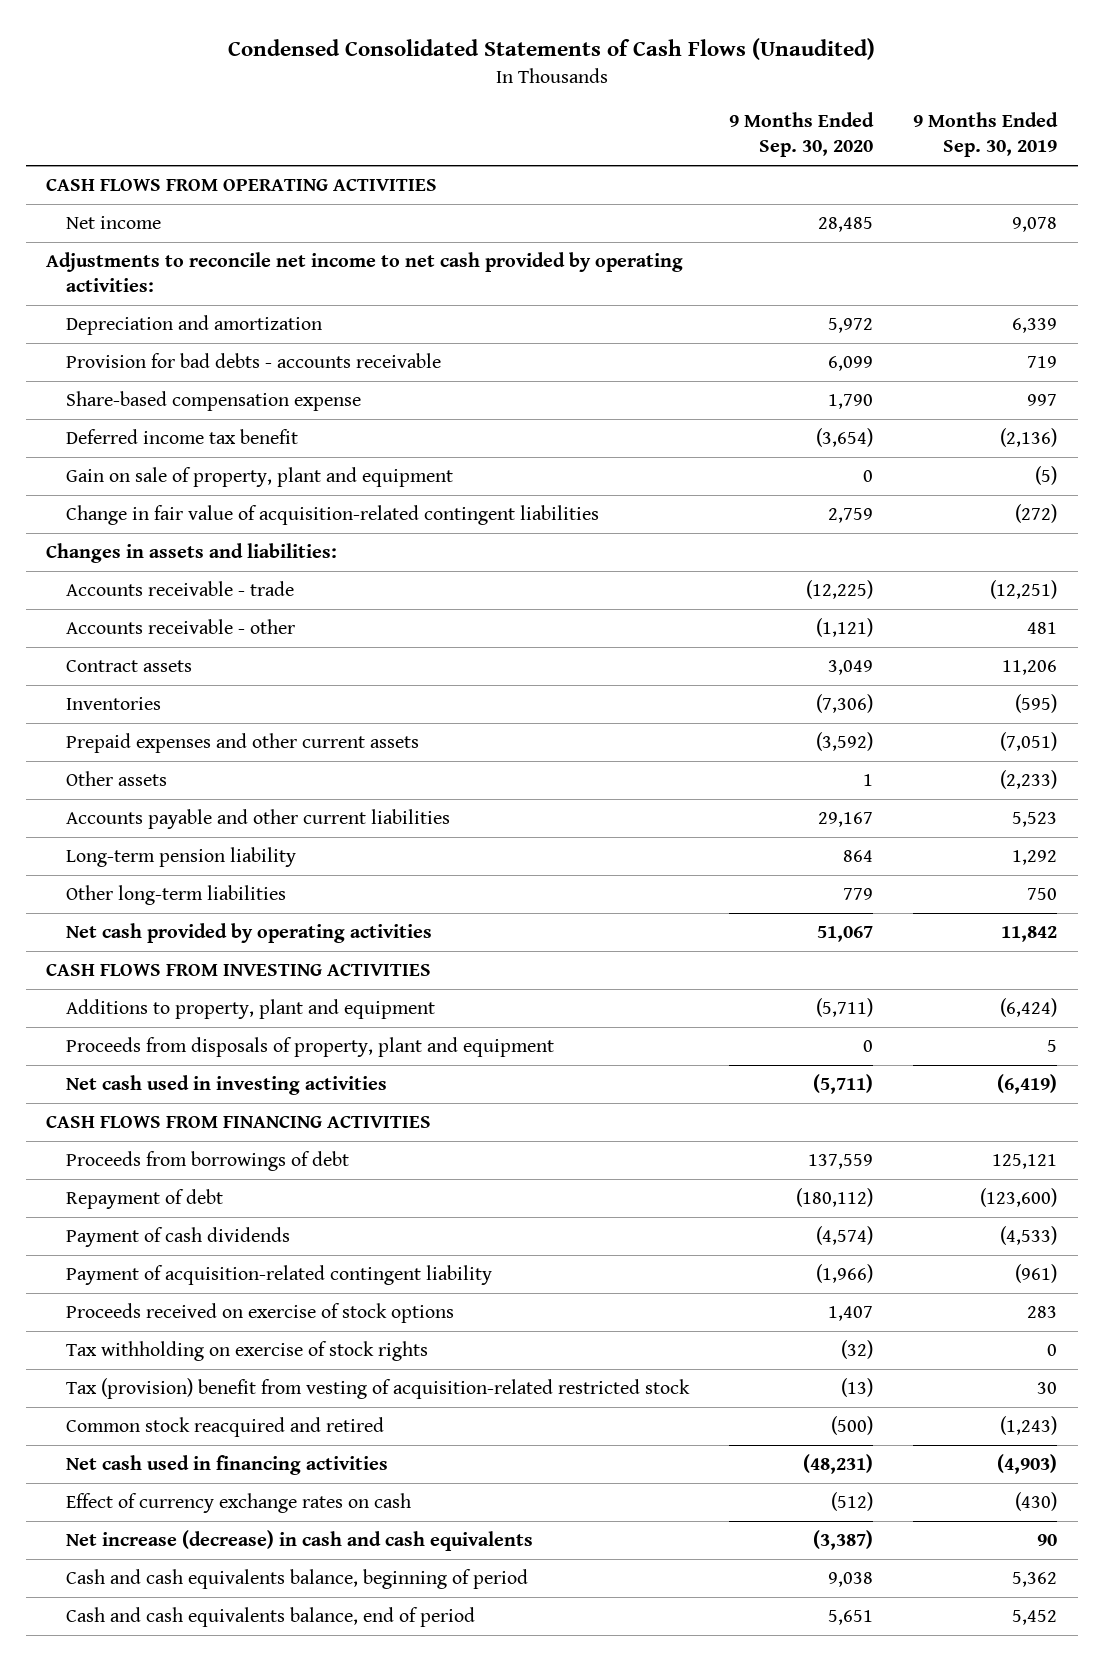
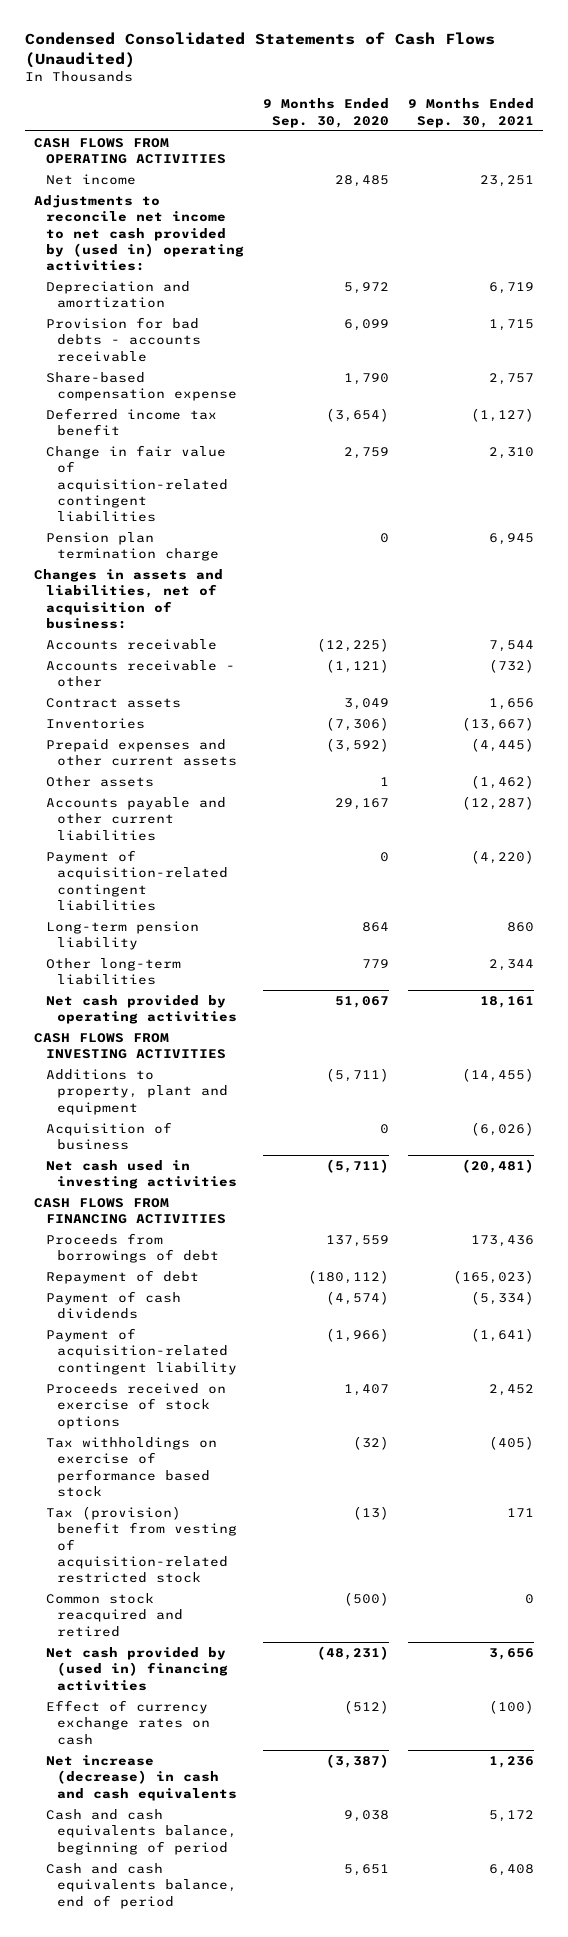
[913,112,1059,158] 9 Months Ended Sep. 30, 2019 -> none
none -> [407,98,534,128] 9 Months Ended Sep. 30, 2021
[45,251,683,292] Adjustments to reconcile net income to net cash provided by operating activities: -> [34,194,244,272] Adjustments to reconcile net income to net cash provided by (used in) operating activities:
[66,466,454,487] Gain on sale of property, plant and equipment -> none
none -> [45,531,220,562] Pension plan termination charge
[45,542,337,563] Changes in assets and liabilities: -> [34,568,224,629] Changes in assets and liabilities, net of acquisition of business:
[66,580,295,596] Accounts receivable - trade -> [45,638,217,650] Accounts receivable
none -> [45,849,229,911] Payment of acquisition-related contingent liabilities
[66,1036,555,1057] Proceeds from disposals of property, plant and equipment -> none
none -> [45,1121,172,1151] Acquisition of business
[66,1340,429,1361] Tax withholding on exercise of stock rights -> [45,1436,217,1497] Tax withholdings on exercise of performance based stock
[66,1454,389,1475] Net cash used in financing activities -> [45,1646,229,1691] Net cash provided by (used in) financing activities

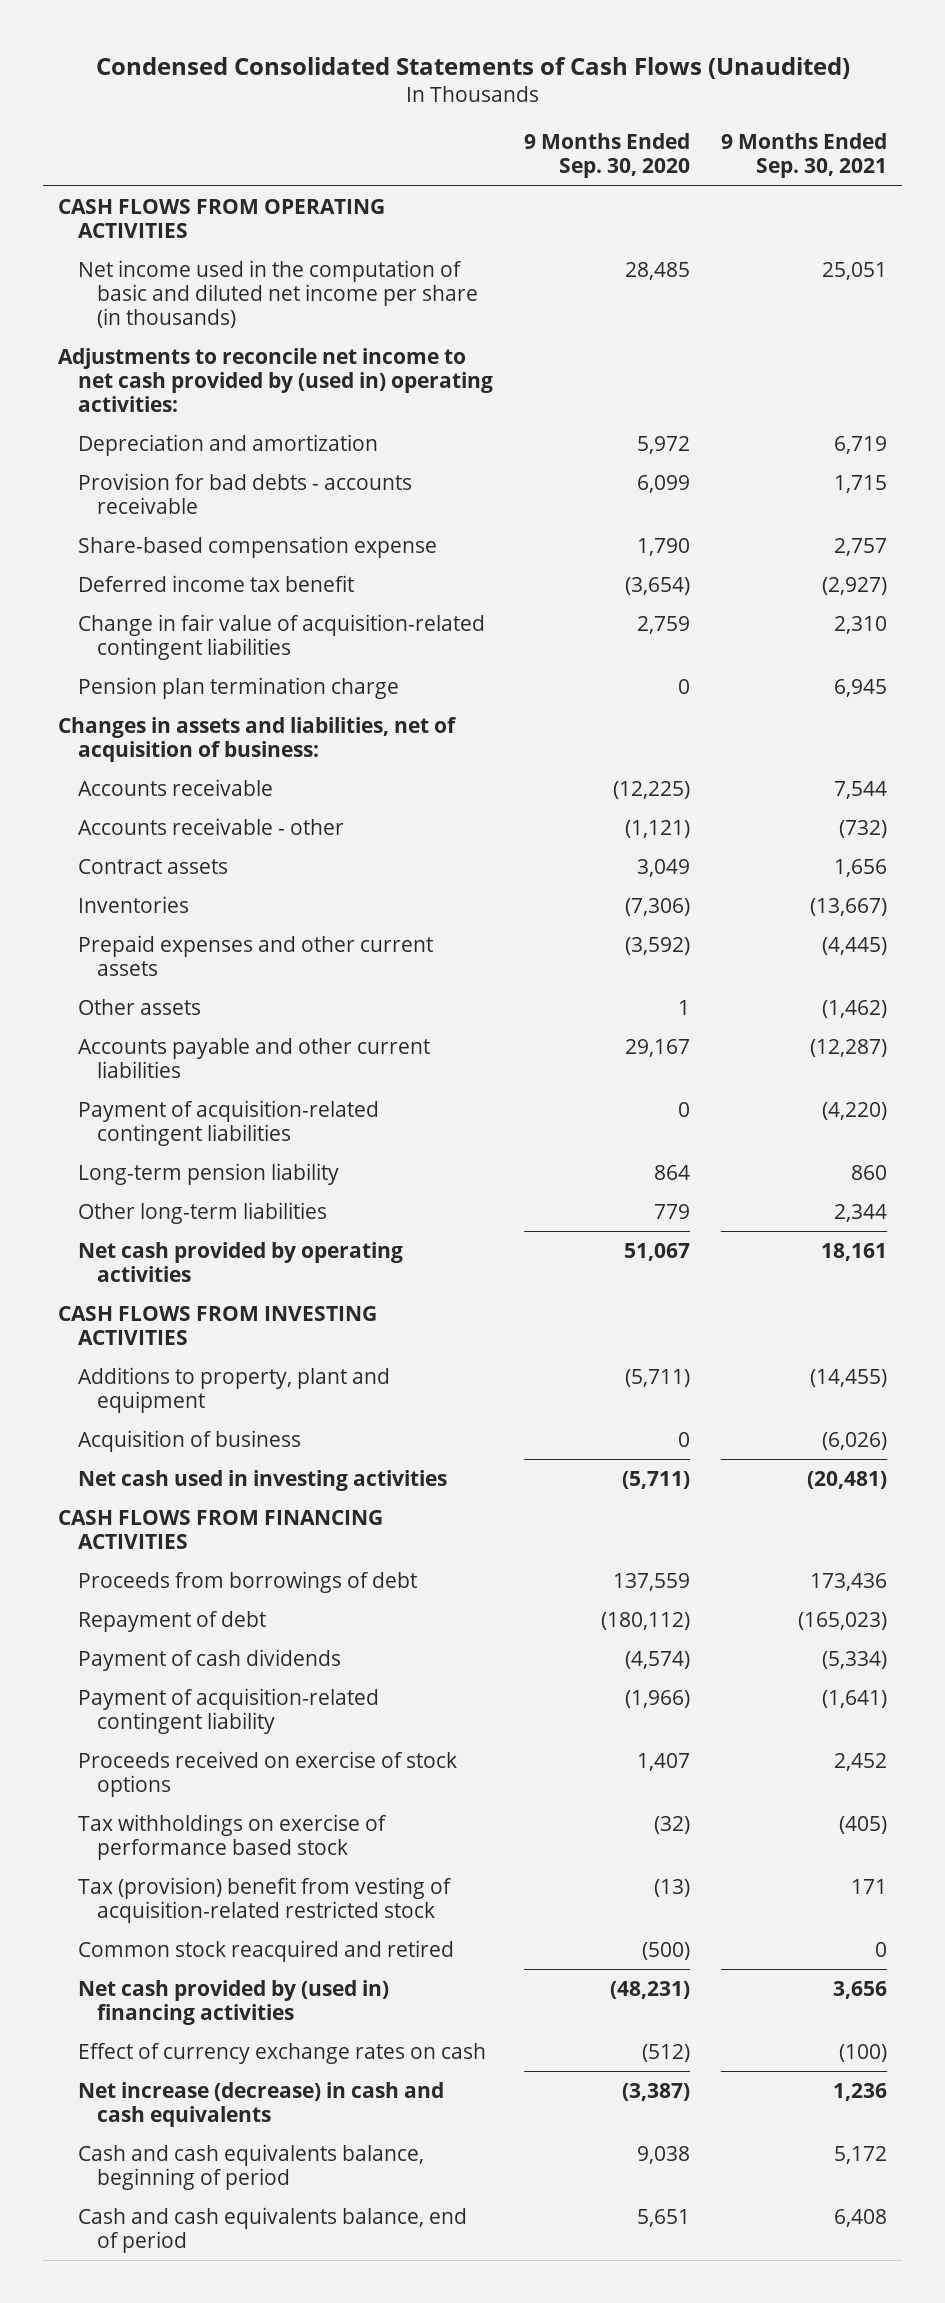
[45,173,136,185] Net income -> none
none -> [77,259,478,328] Net income used in the computation of basic and diluted net income per share (in thousands)
[470,407,534,422] (1,127) -> [821,576,887,595] (2,927)

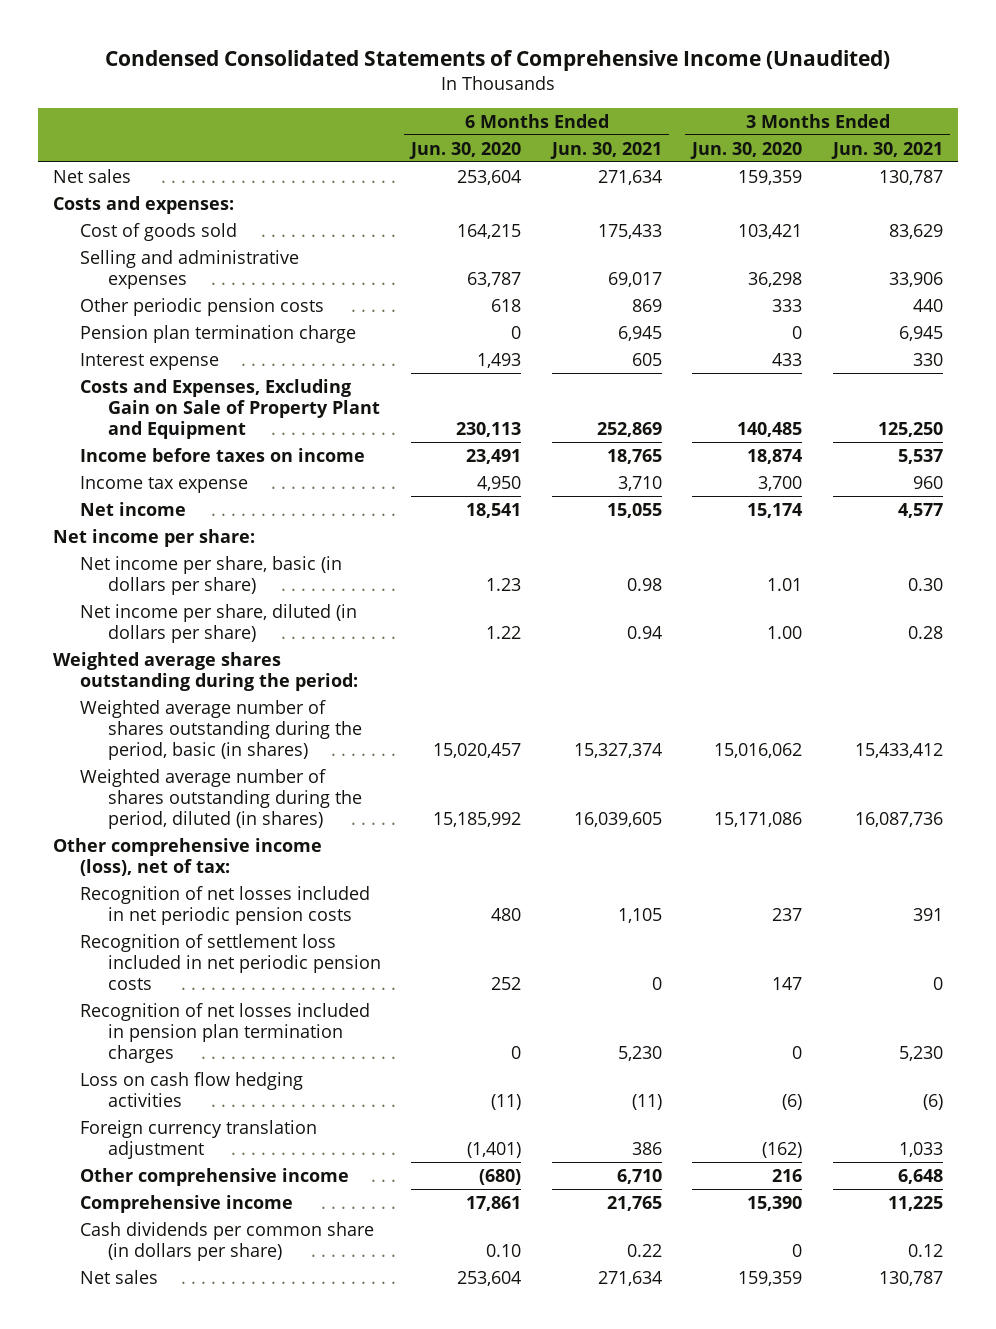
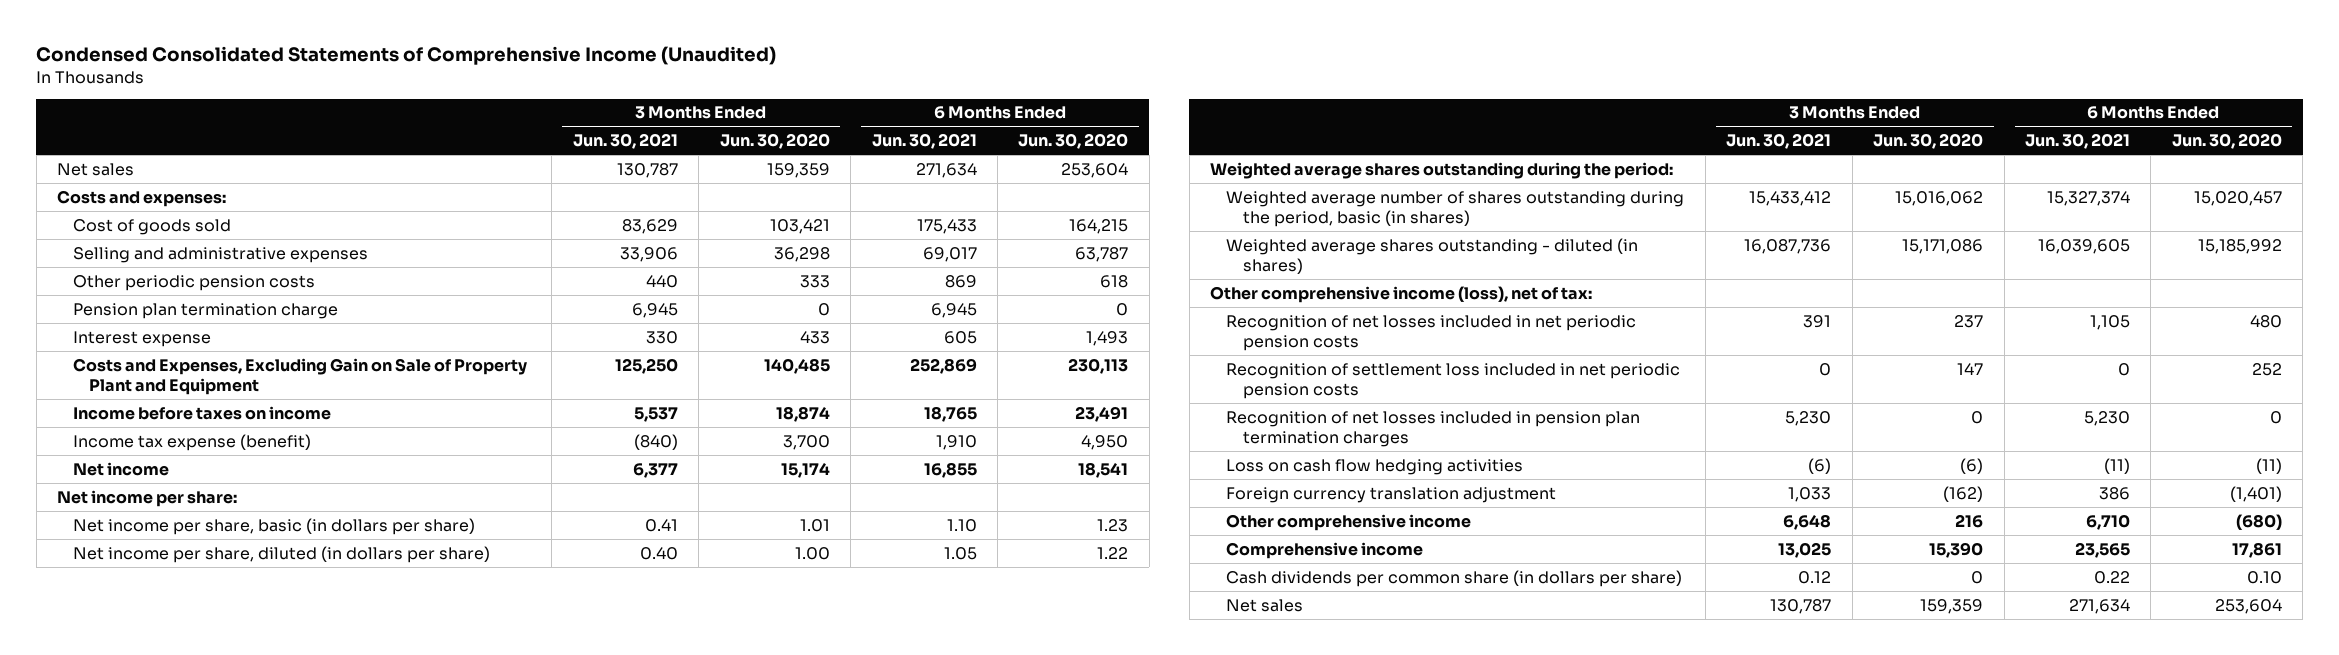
[80,475,249,493] Income tax expense -> [73,433,312,451] Income tax expense (benefit)
[617,475,662,491] 3,710 -> [935,434,977,450] 1,910
[912,475,943,489] 960 -> [633,433,678,450] (840)
[606,502,662,518] 15,055 -> [923,461,977,478] 16,855
[897,502,943,518] 4,577 -> [632,462,678,478] 6,377
[626,577,662,591] 0.98 -> [946,518,977,532] 1.10
[907,577,943,591] 0.30 -> [644,518,678,532] 0.41
[626,625,662,639] 0.94 -> [943,546,977,560] 1.05
[907,625,943,639] 0.28 -> [639,546,678,560] 0.40
[80,768,362,830] Weighted average number of shares outstanding during the period, diluted (in shares) -> [1226,237,1639,274] Weighted average shares outstanding - diluted (in shares)
[606,1195,662,1211] 21,765 -> [2075,541,2131,558] 23,565
[887,1195,943,1211] 11,225 -> [1778,541,1832,558] 13,025

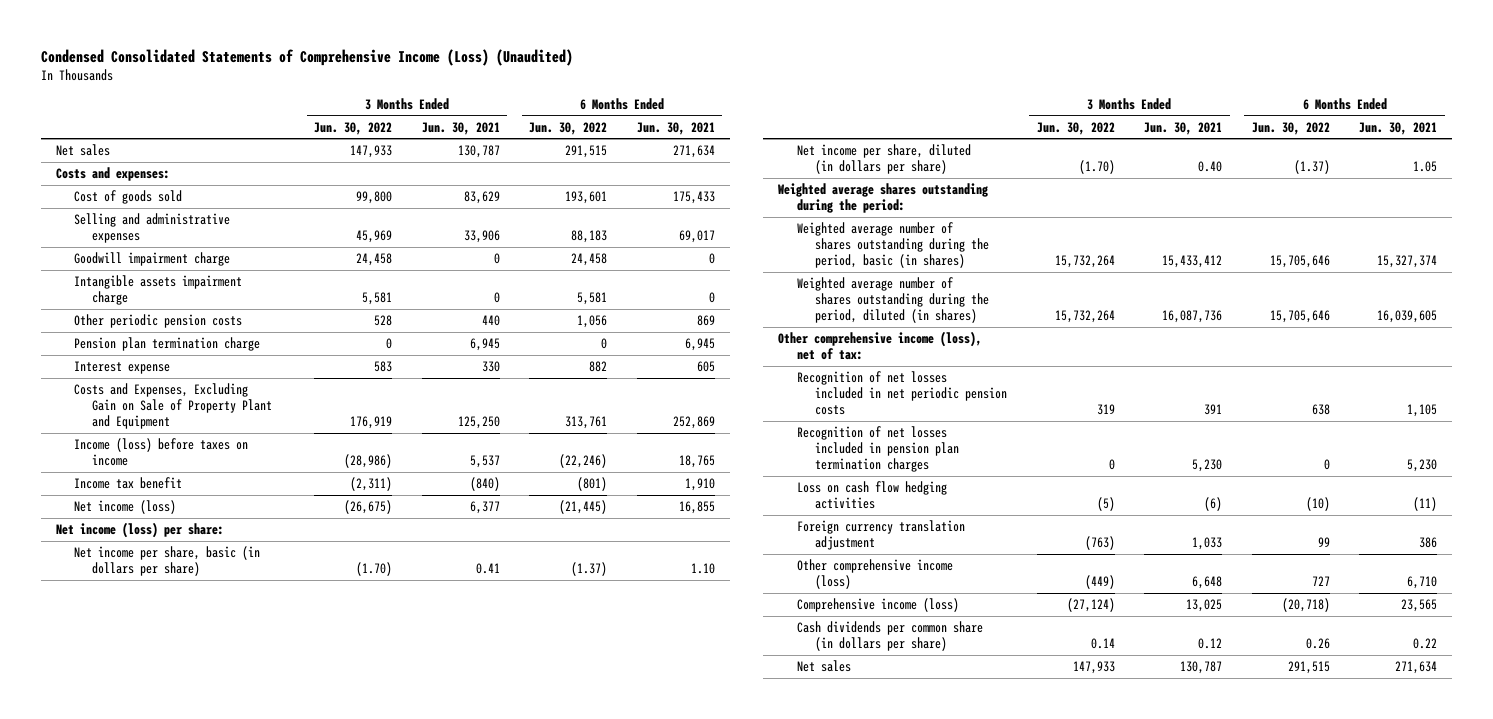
[36,45,777,65] Condensed Consolidated Statements of Comprehensive Income (Unaudited) -> [40,48,573,66] Condensed Consolidated Statements of Comprehensive Income (Loss) (Unaudited)
[719,133,830,150] Jun. 30, 2020 -> none
[1018,133,1129,150] Jun. 30, 2020 -> none
none -> [314,121,393,135] Jun. 30, 2022
none -> [529,121,608,135] Jun. 30, 2022
none -> [73,251,230,266] Goodwill impairment charge
none -> [73,274,242,306] Intangible assets impairment charge
[73,405,332,420] Income before taxes on income -> [73,437,248,467] Income (loss) before taxes on income
[73,433,312,451] Income tax expense (benefit) -> [73,476,182,489] Income tax benefit
[73,461,170,476] Net income -> [73,499,176,514] Net income (loss)
[56,489,237,507] Net income per share: -> [55,521,224,538] Net income (loss) per share:
[1226,237,1639,274] Weighted average shares outstanding - diluted (in shares) -> [796,276,989,324] Weighted average number of shares outstanding during the period, diluted (in shares)
[1226,362,1681,399] Recognition of settlement loss included in net periodic pension costs -> none
[1226,513,1472,531] Other comprehensive income -> [796,558,953,590] Other comprehensive income (loss)
[1226,541,1424,559] Comprehensive income -> [796,597,959,612] Comprehensive income (loss)

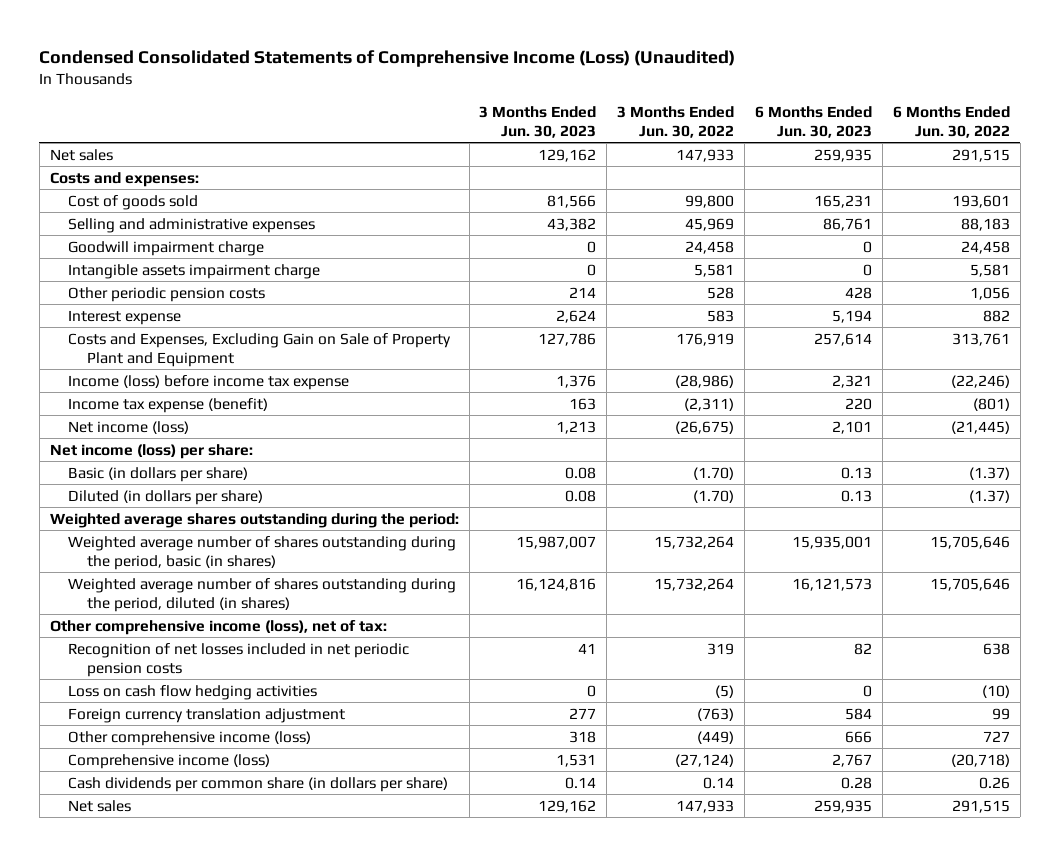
[421,121,500,135] Jun. 30, 2021 -> none
[636,121,715,135] Jun. 30, 2021 -> none
none -> [479,105,597,138] 3 Months Ended Jun. 30, 2023
none -> [755,105,873,138] 6 Months Ended Jun. 30, 2023
[73,336,260,351] Pension plan termination charge -> none
[73,437,248,467] Income (loss) before taxes on income -> [68,374,350,390] Income (loss) before income tax expense
[73,476,182,489] Income tax benefit -> [68,397,269,413] Income tax expense (benefit)
[73,545,260,577] Net income per share, basic (in dollars per share) -> [68,466,249,482] Basic (in dollars per share)
[796,143,971,175] Net income per share, diluted (in dollars per share) -> [68,489,264,505] Diluted (in dollars per share)
[796,425,959,473] Recognition of net losses included in pension plan termination charges -> none

